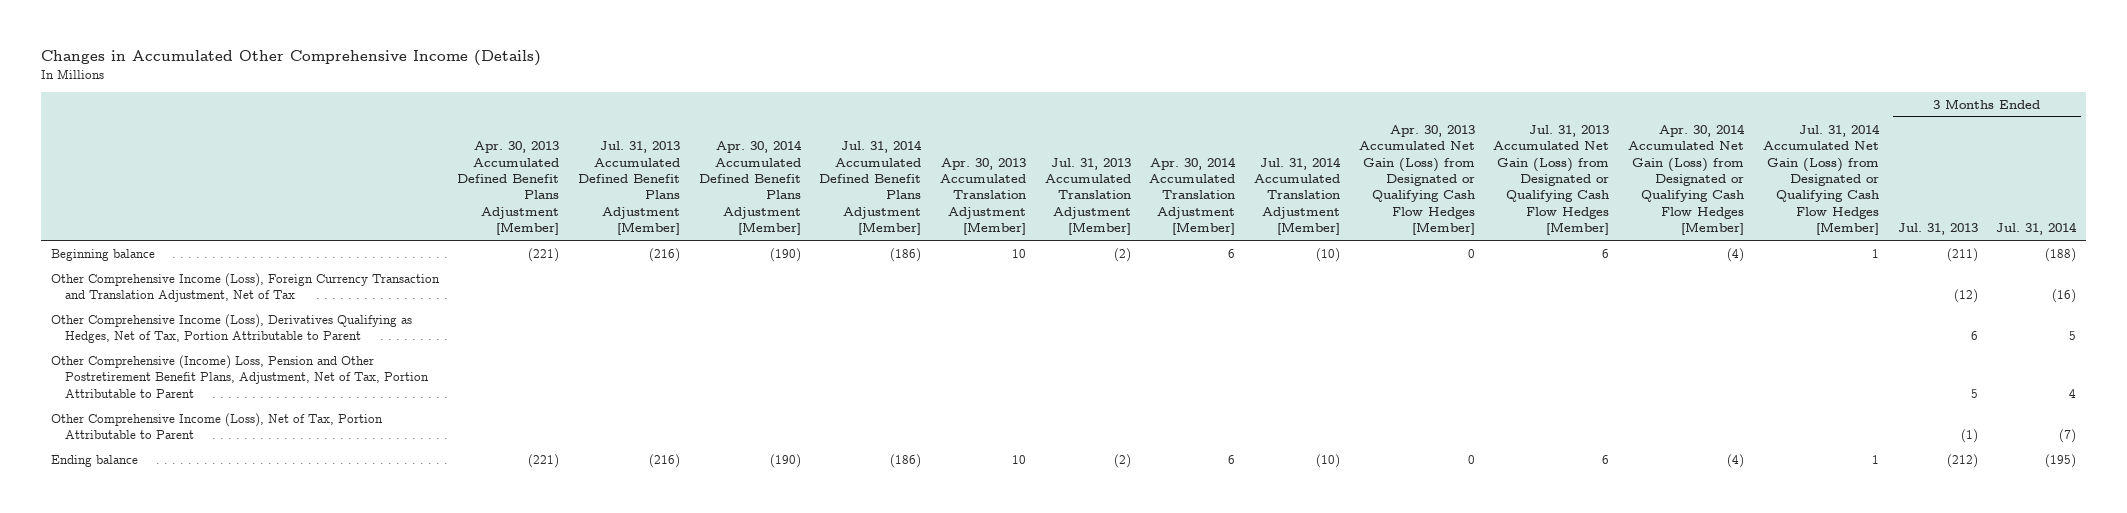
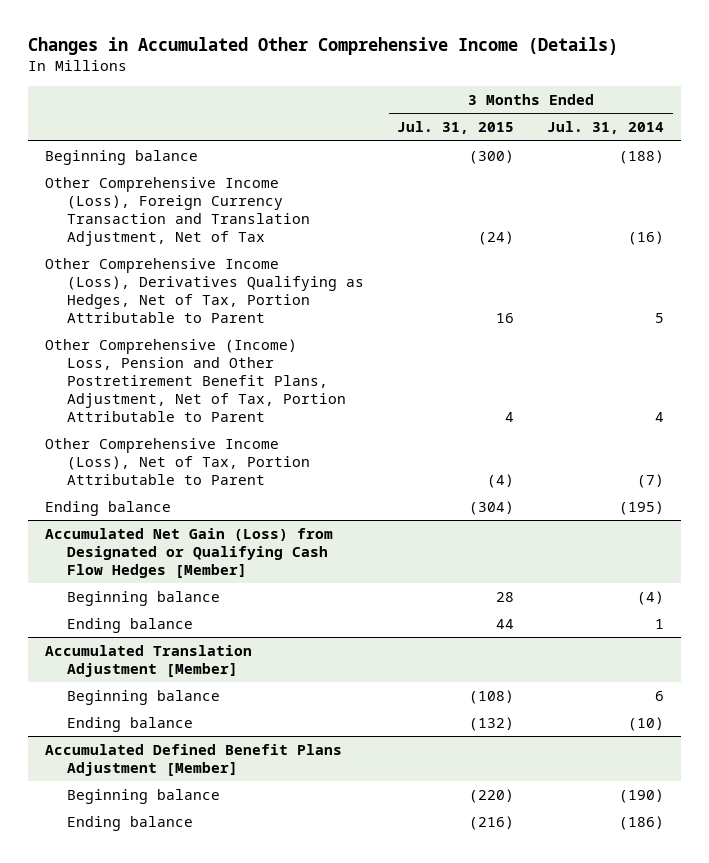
[457,141,560,236] Apr. 30, 2013 Accumulated Defined Benefit Plans Adjustment [Member] -> none
[578,141,681,236] Jul. 31, 2013 Accumulated Defined Benefit Plans Adjustment [Member] -> none
[698,140,802,236] Apr. 30, 2014 Accumulated Defined Benefit Plans Adjustment [Member] -> none
[819,140,923,236] Jul. 31, 2014 Accumulated Defined Benefit Plans Adjustment [Member] -> none
[940,157,1027,236] Apr. 30, 2013 Accumulated Translation Adjustment [Member] -> none
[1044,157,1131,236] Jul. 31, 2013 Accumulated Translation Adjustment [Member] -> none
[1149,156,1237,236] Apr. 30, 2014 Accumulated Translation Adjustment [Member] -> none
[1254,156,1342,236] Jul. 31, 2014 Accumulated Translation Adjustment [Member] -> none
[1358,124,1475,236] Apr. 30, 2013 Accumulated Net Gain (Loss) from Designated or Qualifying Cash Flow Hedges [Member] -> none
[1493,124,1610,236] Jul. 31, 2013 Accumulated Net Gain (Loss) from Designated or Qualifying Cash Flow Hedges [Member] -> none
[1628,123,1746,236] Apr. 30, 2014 Accumulated Net Gain (Loss) from Designated or Qualifying Cash Flow Hedges [Member] -> none
[1762,123,1880,236] Jul. 31, 2014 Accumulated Net Gain (Loss) from Designated or Qualifying Cash Flow Hedges [Member] -> none
[1897,223,1978,236] Jul. 31, 2013 -> none
none -> [396,121,514,135] Jul. 31, 2015
none -> [45,528,334,578] Accumulated Net Gain (Loss) from Designated or Qualifying Cash Flow Hedges [Member]
none -> [66,591,220,607] Beginning balance
none -> [66,618,193,634] Ending balance
none -> [45,645,253,677] Accumulated Translation Adjustment [Member]
none -> [66,690,220,706] Beginning balance
none -> [66,717,193,733] Ending balance
none -> [45,744,343,776] Accumulated Defined Benefit Plans Adjustment [Member]
none -> [66,789,220,805] Beginning balance
none -> [66,816,193,832] Ending balance

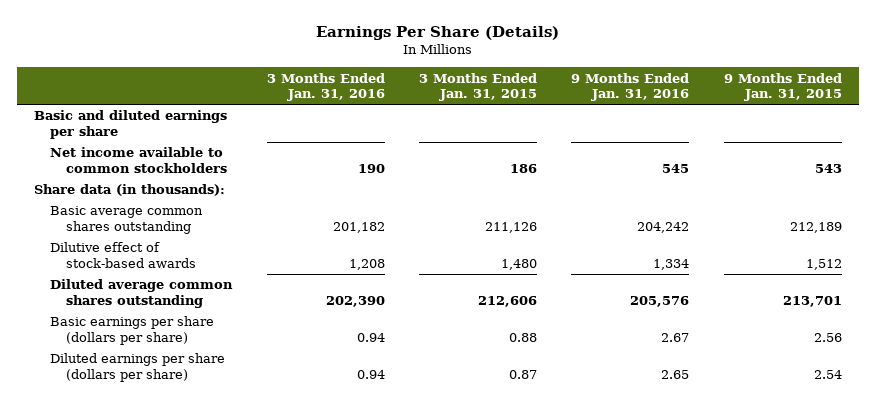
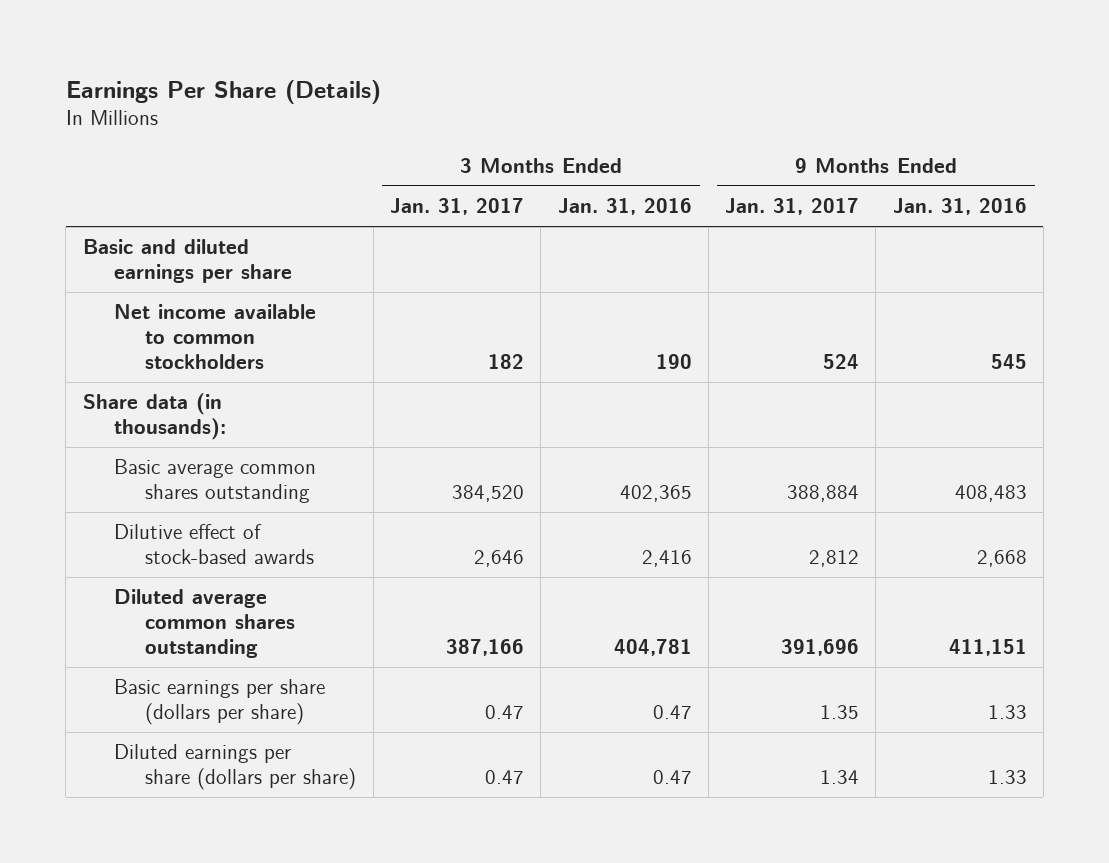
[419,72,538,102] 3 Months Ended Jan. 31, 2015 -> none
[723,72,842,102] 9 Months Ended Jan. 31, 2015 -> none
none -> [389,198,524,216] Jan. 31, 2017
none -> [725,198,860,216] Jan. 31, 2017
[332,222,385,234] 201,182 -> [619,485,692,503] 402,365
[637,222,690,234] 204,242 -> [954,485,1027,503] 408,483
[348,259,385,271] 1,208 -> [641,550,692,568] 2,416
[653,259,690,271] 1,334 -> [976,550,1027,568] 2,668
[325,296,385,308] 202,390 -> [613,639,692,657] 404,781
[630,296,690,308] 205,576 -> [948,639,1027,657] 411,151
[356,333,385,343] 0.94 -> [652,705,692,720] 0.47
[661,333,690,343] 2.67 -> [987,705,1027,720] 1.33
[356,370,385,380] 0.94 -> [652,770,692,785] 0.47
[661,370,690,380] 2.65 -> [987,770,1027,785] 1.33

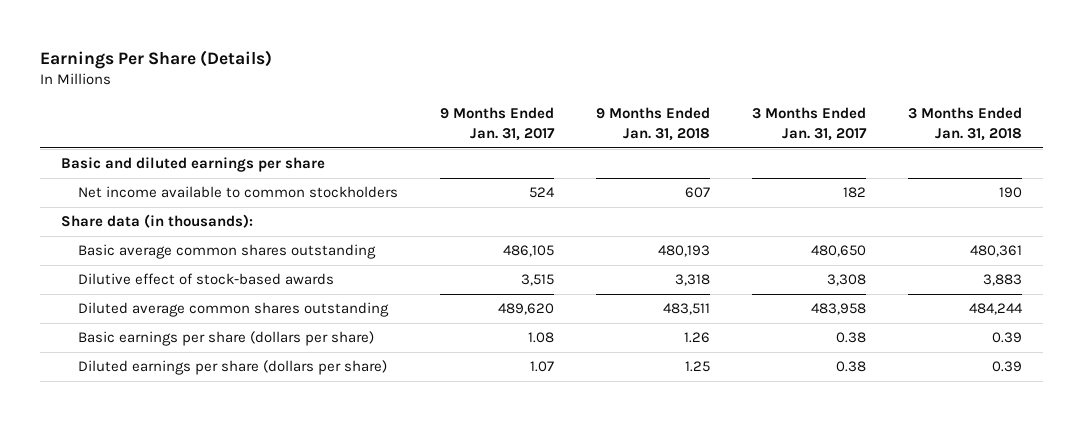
[557,198,692,216] Jan. 31, 2016 -> none
[892,198,1027,216] Jan. 31, 2016 -> none
none -> [596,107,711,141] 9 Months Ended Jan. 31, 2018
none -> [908,107,1023,141] 3 Months Ended Jan. 31, 2018
[451,485,524,503] 384,520 -> [811,245,867,258] 480,650
[787,485,860,503] 388,884 -> [503,245,555,258] 486,105
[473,550,524,568] 2,646 -> [827,274,867,287] 3,308
[809,550,860,568] 2,812 -> [521,274,555,287] 3,515
[445,639,524,657] 387,166 -> [811,303,867,316] 483,958
[781,639,860,657] 391,696 -> [498,303,555,316] 489,620
[484,705,524,720] 0.47 -> [836,332,867,344] 0.38
[820,705,860,720] 1.35 -> [528,332,555,344] 1.08
[484,770,524,785] 0.47 -> [836,361,867,373] 0.38
[820,770,860,785] 1.34 -> [530,361,555,373] 1.07

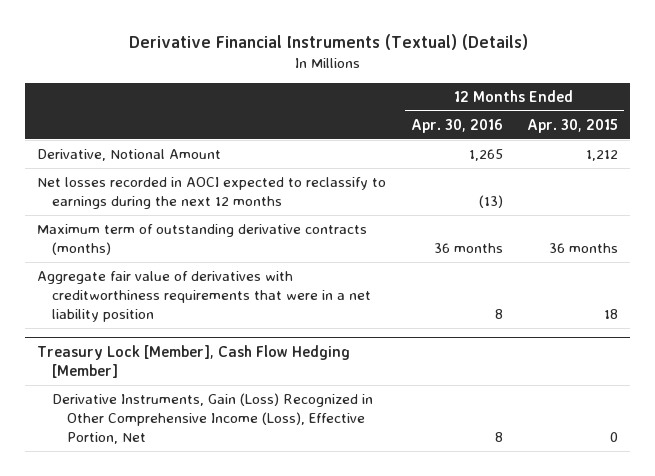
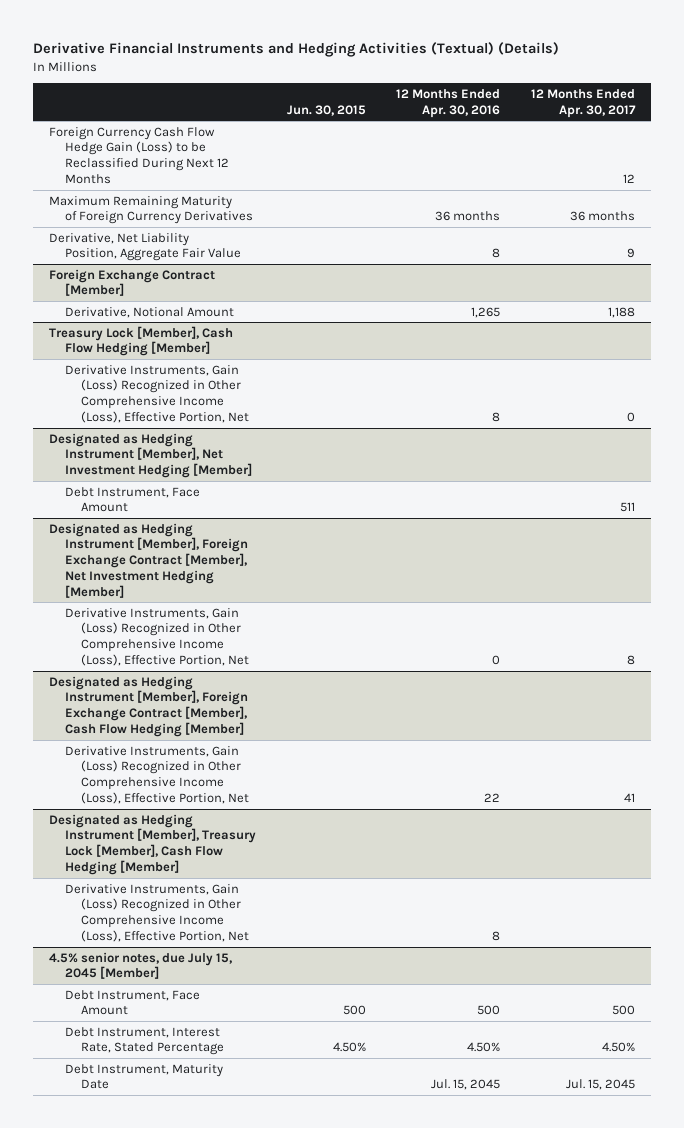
[128,33,528,50] Derivative Financial Instruments (Textual) (Details) -> [33,42,560,58] Derivative Financial Instruments and Hedging Activities (Textual) (Details)
[527,118,619,133] Apr. 30, 2015 -> none
none -> [286,104,366,116] Jun. 30, 2015
none -> [531,88,637,118] 12 Months Ended Apr. 30, 2017
none -> [48,126,229,185] Foreign Currency Cash Flow Hedge Gain (Loss) to be Reclassified During Next 12 Months
none -> [48,195,253,225] Maximum Remaining Maturity of Foreign Currency Derivatives
none -> [48,232,241,262] Derivative, Net Liability Position, Aggregate Fair Value
none -> [48,268,215,297] Foreign Exchange Contract [Member]
[37,177,387,210] Net losses recorded in AOCI expected to reclassify to earnings during the next 12 months -> none
[37,224,368,256] Maximum term of outstanding derivative contracts (months) -> none
[37,271,372,323] Aggregate fair value of derivatives with creditworthiness requirements that were in a net liability position -> none
none -> [48,432,252,479] Designated as Hedging Instrument [Member], Net Investment Hedging [Member]
none -> [64,486,200,513] Debt Instrument, Face Amount
none -> [48,522,248,598] Designated as Hedging Instrument [Member], Foreign Exchange Contract [Member], Net Investment Hedging [Member]
none -> [64,607,249,667] Derivative Instruments, Gain (Loss) Recognized in Other Comprehensive Income (Loss), Effective Portion, Net
none -> [48,675,248,738] Designated as Hedging Instrument [Member], Foreign Exchange Contract [Member], Cash Flow Hedging [Member]
none -> [64,745,249,805] Derivative Instruments, Gain (Loss) Recognized in Other Comprehensive Income (Loss), Effective Portion, Net
none -> [48,813,256,876] Designated as Hedging Instrument [Member], Treasury Lock [Member], Cash Flow Hedging [Member]
none -> [64,883,249,943] Derivative Instruments, Gain (Loss) Recognized in Other Comprehensive Income (Loss), Effective Portion, Net
none -> [48,951,232,980] 4.5% senior notes, due July 15, 2045 [Member]
none -> [64,989,200,1016] Debt Instrument, Face Amount
none -> [64,1026,224,1056] Debt Instrument, Interest Rate, Stated Percentage
none -> [64,1063,223,1090] Debt Instrument, Maturity Date

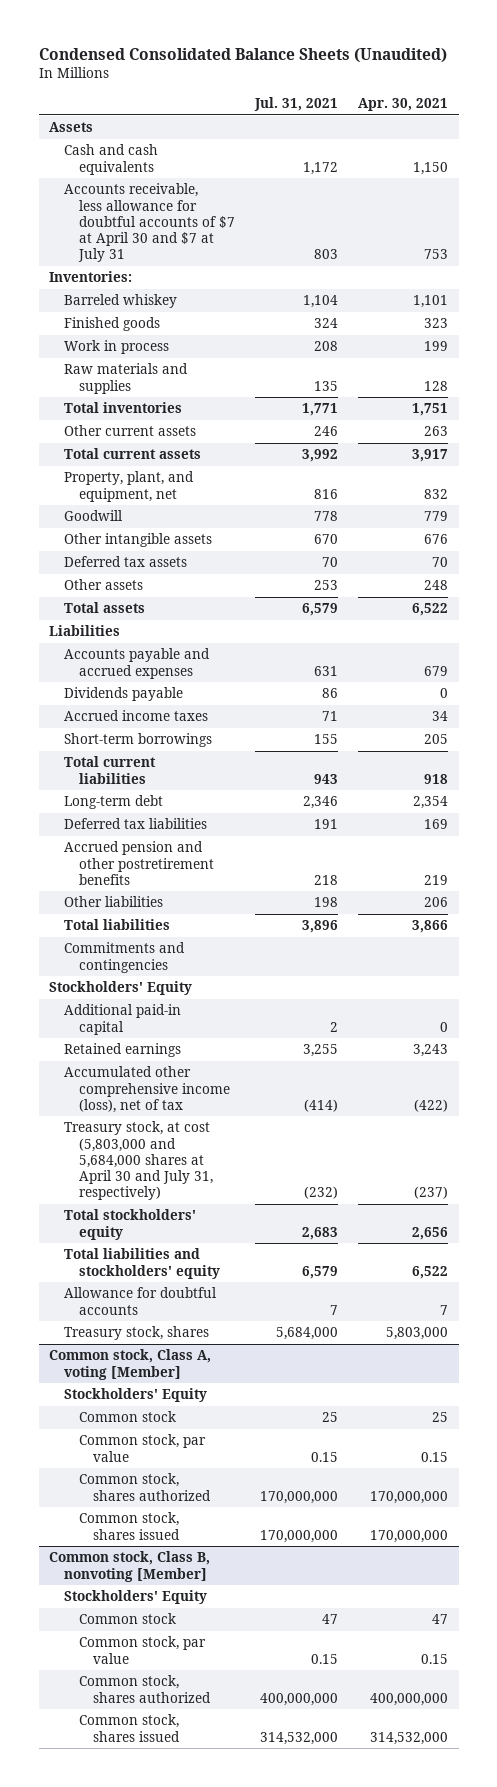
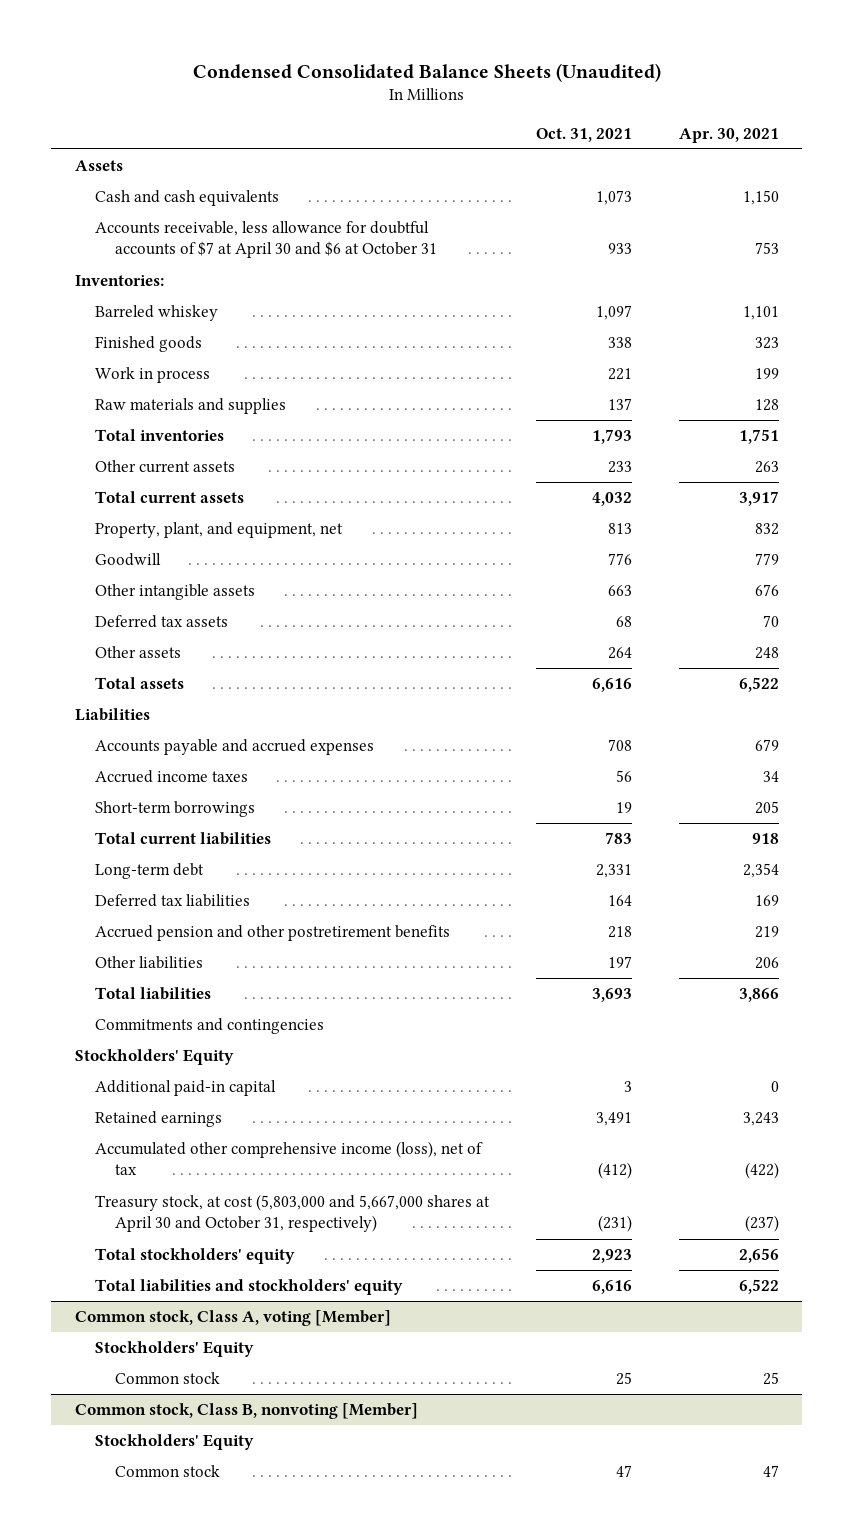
[253,96,338,111] Jul. 31, 2021 -> none
none -> [535,127,632,142] Oct. 31, 2021
[63,183,235,262] Accounts receivable, less allowance for doubtful accounts of $7 at April 30 and $7 at July 31 -> [94,221,437,259] Accounts receivable, less allowance for doubtful accounts of $7 at April 30 and $6 at October 31
[63,687,183,702] Dividends payable -> none
[63,1121,213,1200] Treasury stock, at cost (5,803,000 and 5,684,000 shares at April 30 and July 31, respectively) -> [94,1194,490,1233] Treasury stock, at cost (5,803,000 and 5,667,000 shares at April 30 and October 31, respectively)
[63,1287,217,1315] Allowance for doubtful accounts -> none
[63,1326,209,1341] Treasury stock, shares -> none
[78,1434,206,1462] Common stock, par value -> none
[78,1473,212,1501] Common stock, shares authorized -> none
[78,1512,181,1540] Common stock, shares issued -> none
[78,1636,206,1664] Common stock, par value -> none
[78,1675,212,1703] Common stock, shares authorized -> none
[78,1714,181,1742] Common stock, shares issued -> none

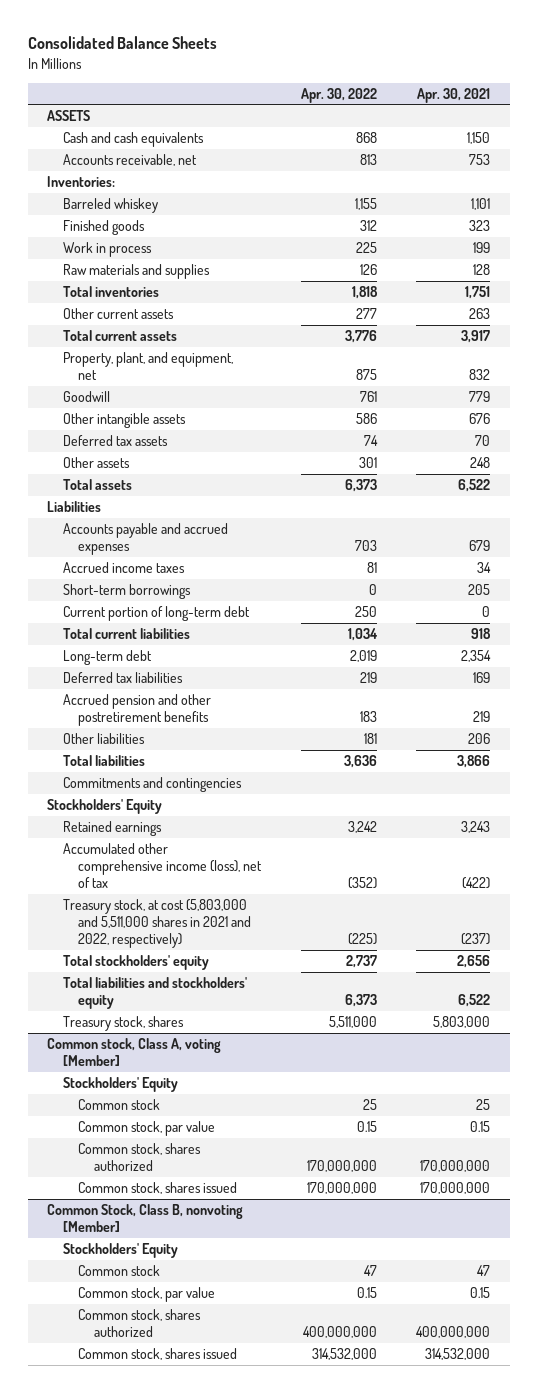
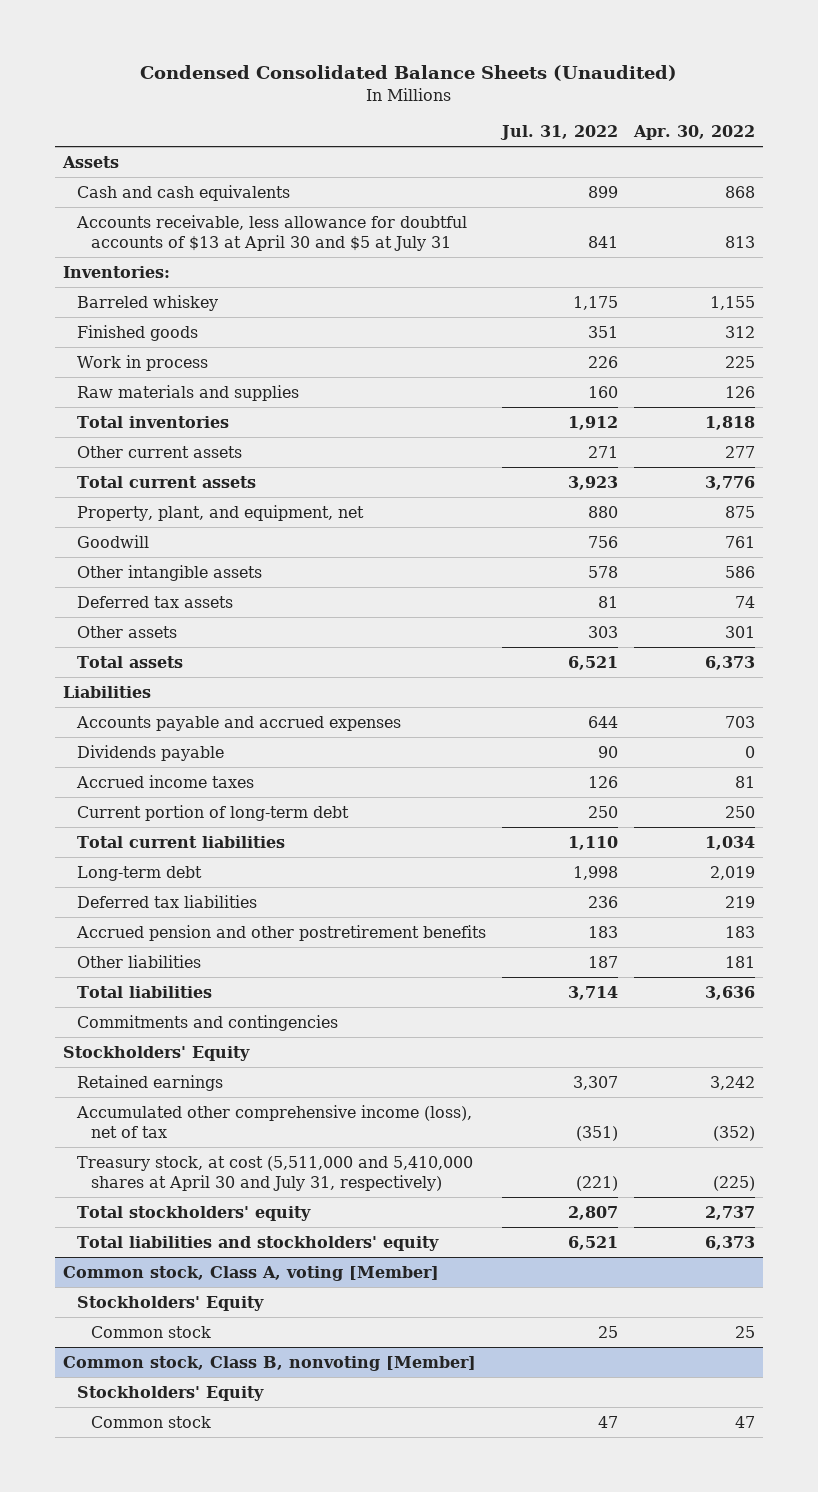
[27,36,217,50] Consolidated Balance Sheets -> [140,65,678,82] Condensed Consolidated Balance Sheets (Unaudited)
[417,87,491,103] Apr. 30, 2021 -> none
none -> [500,125,619,141] Jul. 31, 2022
[47,110,91,122] ASSETS -> [61,155,119,168] Assets
[62,154,197,167] Accounts receivable, net -> [76,214,468,252] Accounts receivable, less allowance for doubtful accounts of $13 at April 30 and $5 at July 31
none -> [77,744,225,761] Dividends payable
[62,584,191,600] Short-term borrowings -> none
[62,899,252,949] Treasury stock, at cost (5,803,000 and 5,511,000 shares in 2021 and 2022, respectively) -> [77,1155,474,1192] Treasury stock, at cost (5,511,000 and 5,410,000 shares at April 30 and July 31, respectively)
[62,1016,184,1032] Treasury stock, shares -> none
[78,1121,216,1137] Common stock, par value -> none
[78,1143,202,1172] Common stock, shares authorized -> none
[78,1182,238,1195] Common stock, shares issued -> none
[47,1204,244,1233] Common Stock, Class B, nonvoting [Member] -> [62,1355,476,1371] Common stock, Class B, nonvoting [Member]
[78,1287,216,1303] Common stock, par value -> none
[78,1309,202,1338] Common stock, shares authorized -> none
[78,1348,238,1361] Common stock, shares issued -> none

